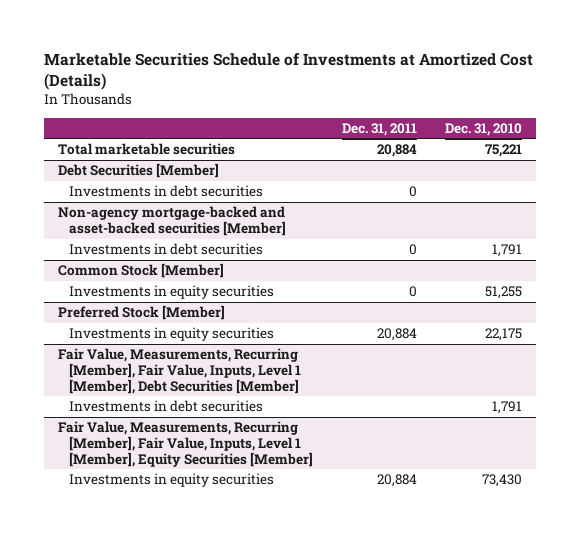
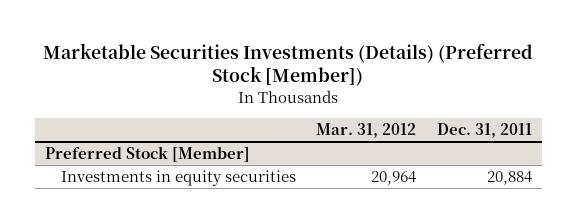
[43,52,533,90] Marketable Securities Schedule of Investments at Amortized Cost (Details) -> [43,42,534,87] Marketable Securities Investments (Details) (Preferred Stock [Member])
[445,122,523,136] Dec. 31, 2010 -> none
none -> [316,123,417,139] Mar. 31, 2012
[58,143,236,156] Total marketable securities -> none
[58,163,220,179] Debt Securities [Member] -> none
[69,185,264,198] Investments in debt securities -> none
[58,206,287,237] Non-agency mortgage-backed and asset-backed securities [Member] -> none
[69,243,264,256] Investments in debt securities -> none
[58,263,225,279] Common Stock [Member] -> none
[69,285,275,300] Investments in equity securities -> none
[58,348,302,394] Fair Value, Measurements, Recurring [Member], Fair Value, Inputs, Level 1 [Member], Debt Securities [Member] -> none
[69,400,264,413] Investments in debt securities -> none
[58,421,314,467] Fair Value, Measurements, Recurring [Member], Fair Value, Inputs, Level 1 [Member], Equity Securities [Member] -> none
[69,473,275,488] Investments in equity securities -> none

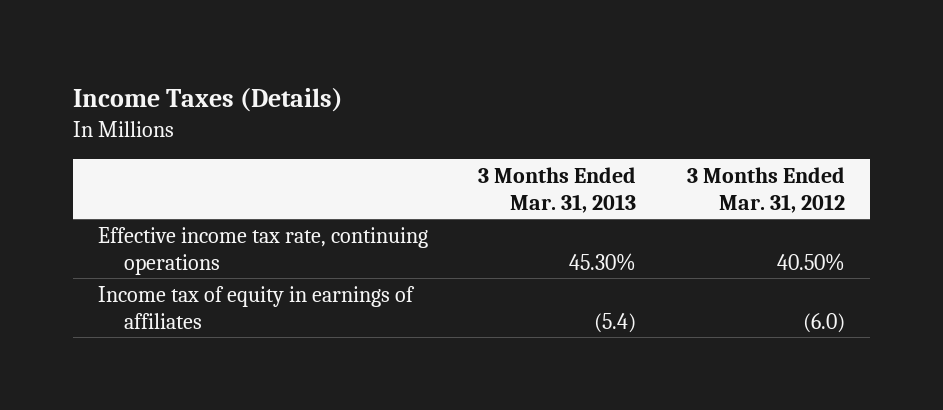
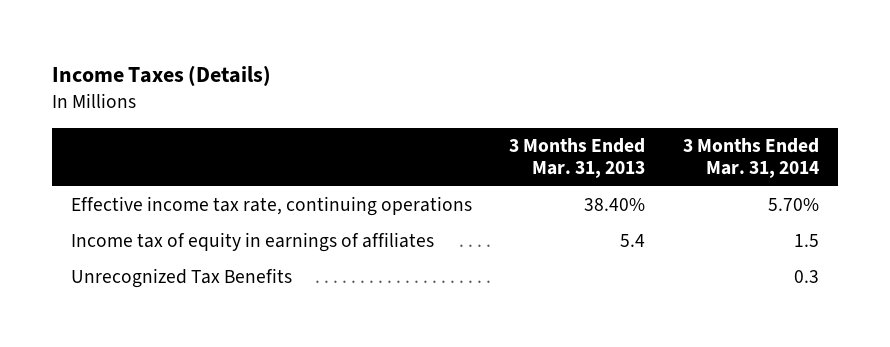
[686,166,845,213] 3 Months Ended Mar. 31, 2012 -> none
none -> [682,137,819,179] 3 Months Ended Mar. 31, 2014
[569,252,637,271] 45.30% -> [584,198,646,212] 38.40%
[594,312,637,333] (5.4) -> [620,234,646,248] 5.4
none -> [70,268,292,289] Unrecognized Tax Benefits

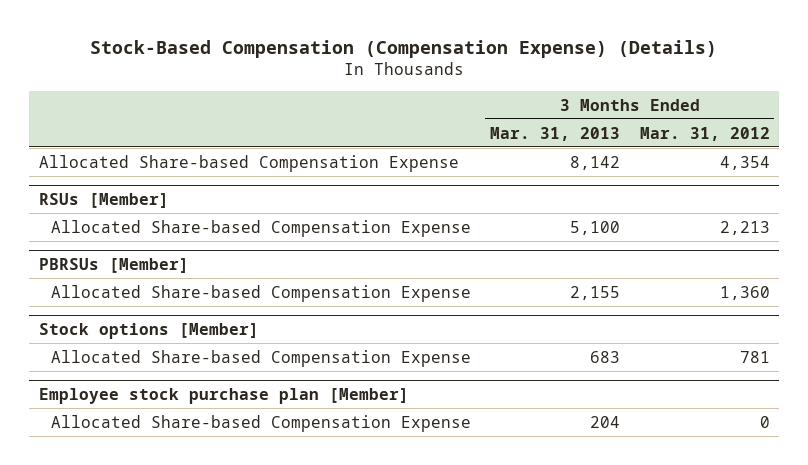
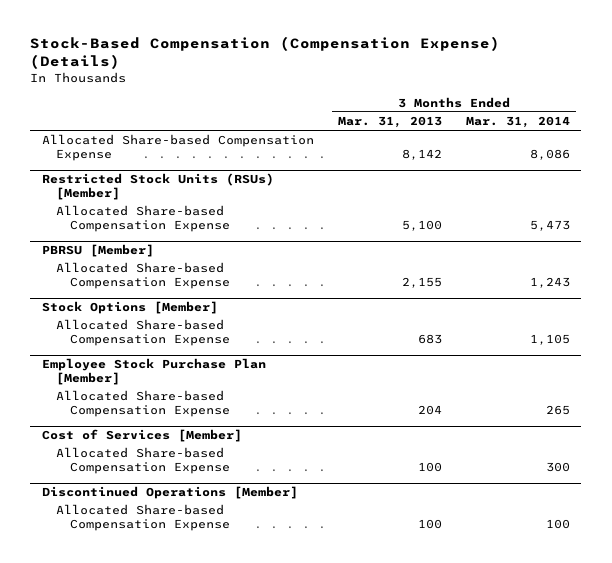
[639,126,770,141] Mar. 31, 2012 -> none
none -> [465,115,570,128] Mar. 31, 2014
[38,193,169,209] RSUs [Member] -> none
none -> [42,173,275,201] Restricted Stock Units (RSUs) [Member]
[38,258,189,274] PBRSUs [Member] -> [42,244,155,258] PBRSU [Member]
[38,323,259,340] Stock options [Member] -> [42,301,219,315] Stock Options [Member]
[38,388,409,405] Employee stock purchase plan [Member] -> [42,358,267,386] Employee Stock Purchase Plan [Member]
none -> [42,429,243,443] Cost of Services [Member]
none -> [56,447,230,475] Allocated Share-based Compensation Expense
none -> [42,486,299,500] Discontinued Operations [Member]
none -> [56,504,230,532] Allocated Share-based Compensation Expense

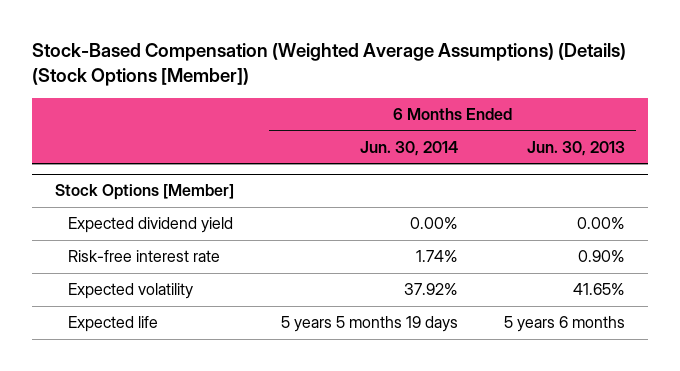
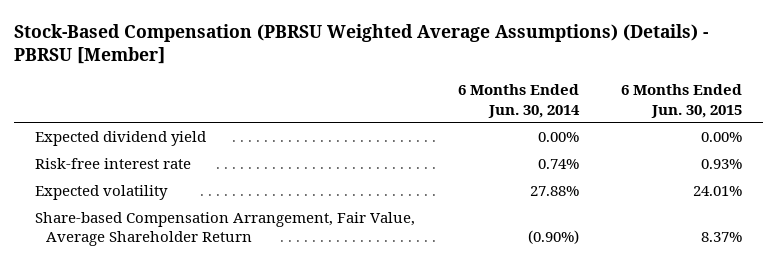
[32,43,627,87] Stock-Based Compensation (Weighted Average Assumptions) (Details) (Stock Options [Member]) -> [14,23,709,65] Stock-Based Compensation (PBRSU Weighted Average Assumptions) (Details) - PBRSU [Member]
[526,140,625,156] Jun. 30, 2013 -> none
none -> [620,84,742,118] 6 Months Ended Jun. 30, 2015
[55,184,235,201] Stock Options [Member] -> none
[67,316,158,333] Expected life -> none
[415,250,458,263] 1.74% -> [537,158,579,169] 0.74%
[403,283,458,296] 37.92% -> [529,185,579,196] 27.88%
none -> [35,211,416,247] Share-based Compensation Arrangement, Fair Value, Average Shareholder Return

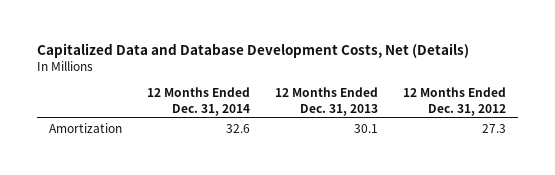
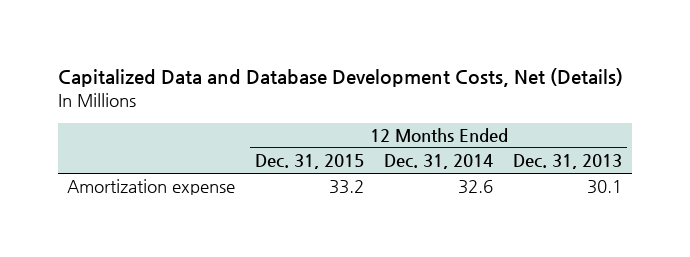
[403,87,507,116] 12 Months Ended Dec. 31, 2012 -> none
none -> [255,154,365,170] Dec. 31, 2015
[49,123,123,134] Amortization -> [67,179,236,196] Amortization expense

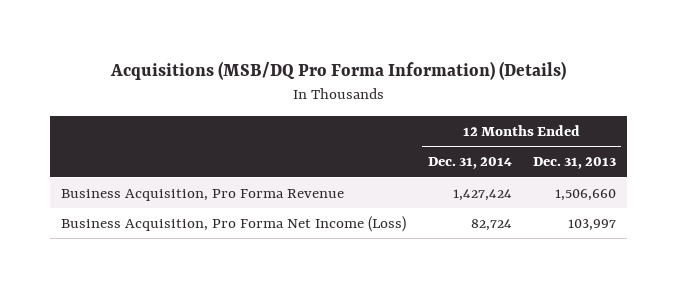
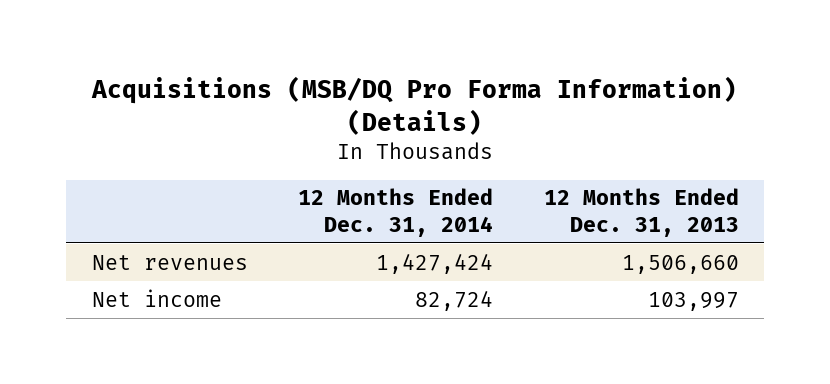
[61,188,345,201] Business Acquisition, Pro Forma Revenue -> [91,254,248,270] Net revenues
[61,215,407,232] Business Acquisition, Pro Forma Net Income (Loss) -> [91,288,222,307] Net income

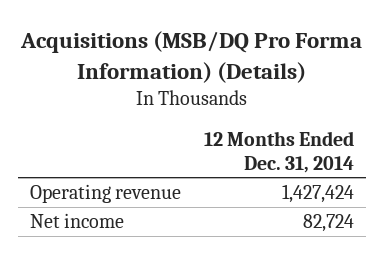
[543,188,739,237] 12 Months Ended Dec. 31, 2013 -> none
[91,254,248,270] Net revenues -> [29,184,181,204] Operating revenue

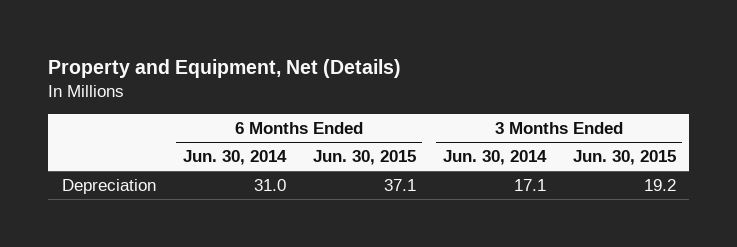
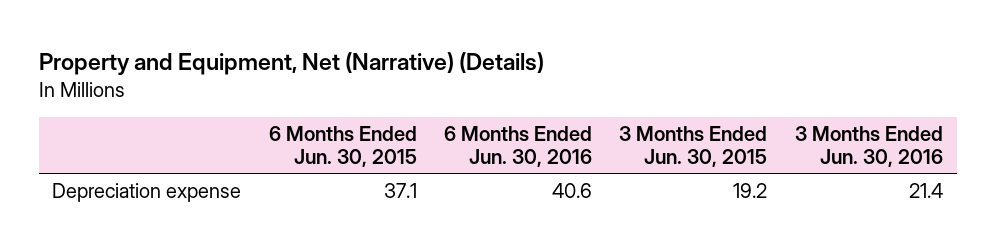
[48,59,402,79] Property and Equipment, Net (Details) -> [38,51,544,75] Property and Equipment, Net (Narrative) (Details)
[182,149,287,165] Jun. 30, 2014 -> none
[442,149,547,165] Jun. 30, 2014 -> none
none -> [444,125,593,168] 6 Months Ended Jun. 30, 2016
none -> [794,125,943,168] 3 Months Ended Jun. 30, 2016
[61,178,156,194] Depreciation -> [52,182,242,202] Depreciation expense

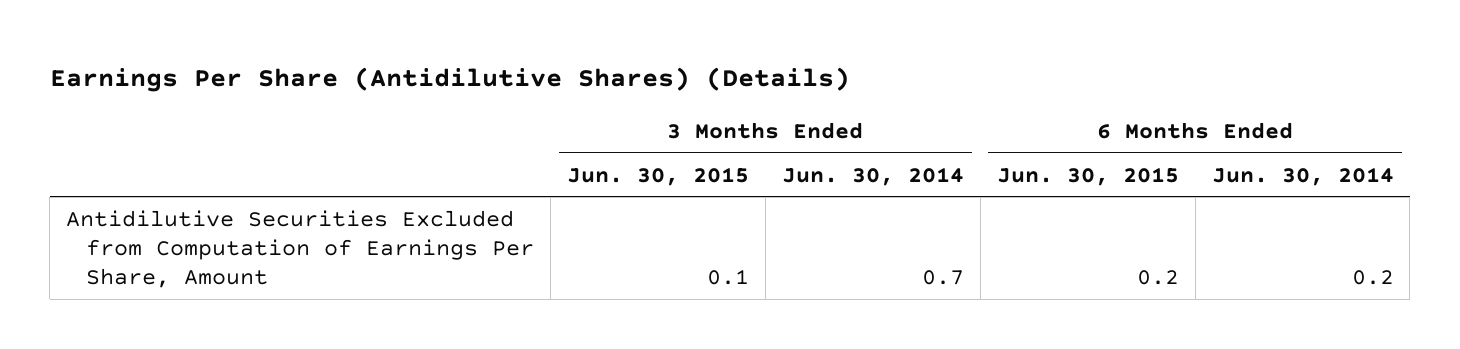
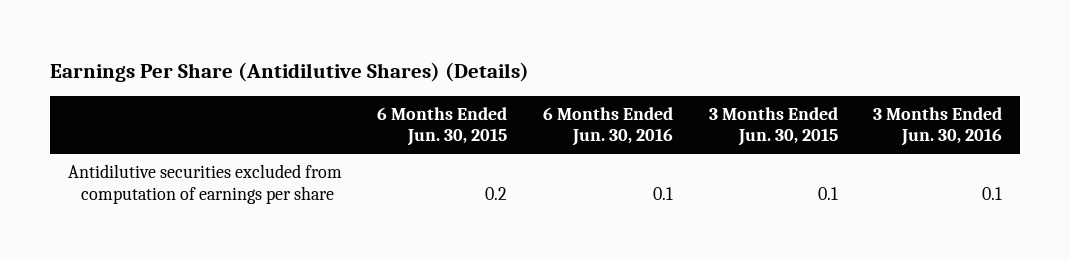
[781,166,964,186] Jun. 30, 2014 -> none
[1211,166,1394,186] Jun. 30, 2014 -> none
none -> [543,106,674,147] 6 Months Ended Jun. 30, 2016
none -> [873,106,1003,147] 3 Months Ended Jun. 30, 2016
[66,209,534,288] Antidilutive Securities Excluded from Computation of Earnings Per Share, Amount -> [67,163,342,204] Antidilutive securities excluded from computation of earnings per share

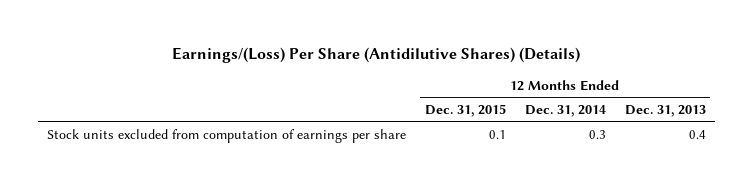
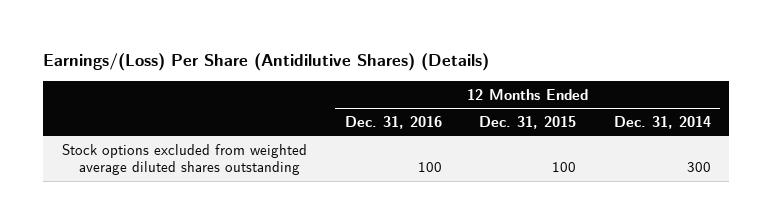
[624,104,706,117] Dec. 31, 2013 -> none
none -> [344,115,442,129] Dec. 31, 2016
[47,128,407,143] Stock units excluded from computation of earnings per share -> [62,143,308,176] Stock options excluded from weighted average diluted shares outstanding
[488,129,506,139] 0.1 -> [552,162,577,173] 100
[588,129,606,139] 0.3 -> [686,162,711,173] 300

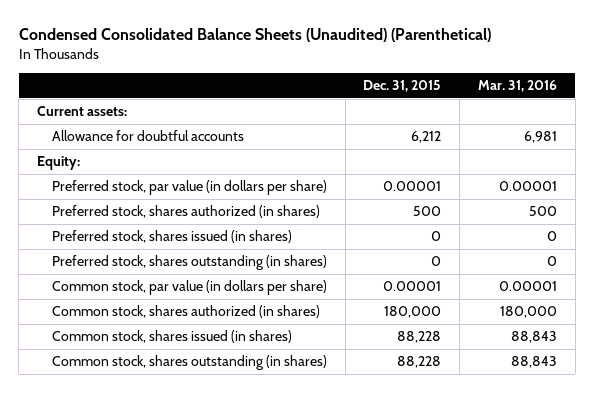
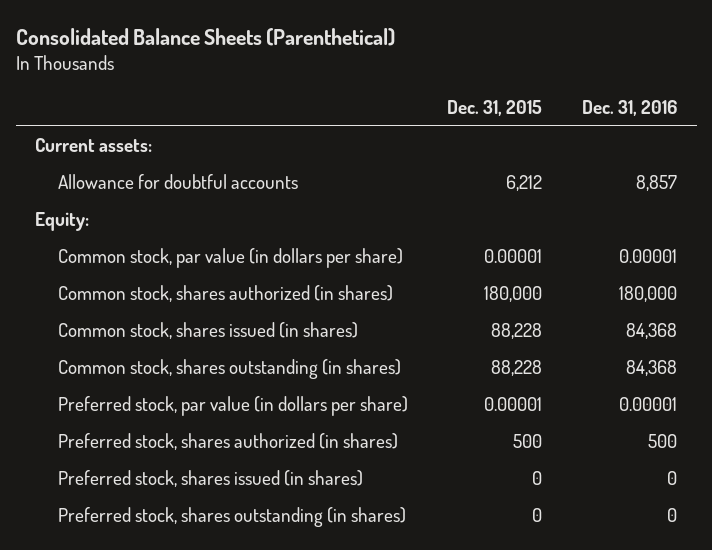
[18,28,491,43] Condensed Consolidated Balance Sheets (Unaudited) (Parenthetical) -> [15,27,395,46] Consolidated Balance Sheets (Parenthetical)
[477,80,557,93] Mar. 31, 2016 -> none
none -> [582,100,678,117] Dec. 31, 2016
[51,180,327,196] Preferred stock, par value (in dollars per share) -> [57,396,408,417] Preferred stock, par value (in dollars per share)
[51,205,320,219] Preferred stock, shares authorized (in shares) -> [57,433,398,451] Preferred stock, shares authorized (in shares)
[51,230,292,244] Preferred stock, shares issued (in shares) -> [57,470,363,488] Preferred stock, shares issued (in shares)
[51,255,327,271] Preferred stock, shares outstanding (in shares) -> [57,507,406,528] Preferred stock, shares outstanding (in shares)

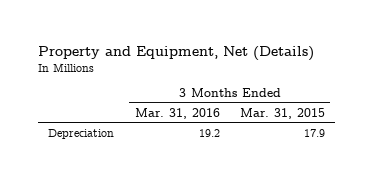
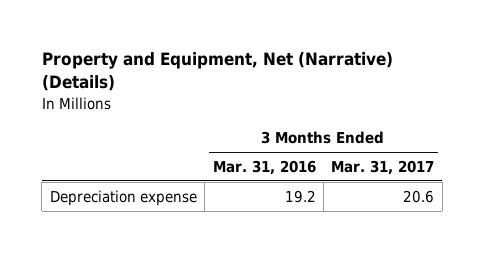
[38,46,315,62] Property and Equipment, Net (Details) -> [41,52,393,92] Property and Equipment, Net (Narrative) (Details)
[239,107,325,119] Mar. 31, 2015 -> none
none -> [331,160,435,176] Mar. 31, 2017
[48,128,115,139] Depreciation -> [49,189,197,206] Depreciation expense

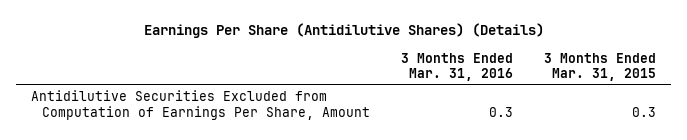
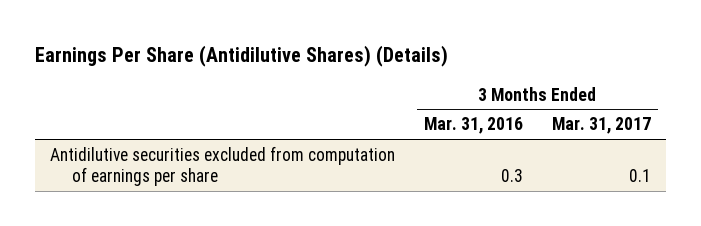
[543,52,656,82] 3 Months Ended Mar. 31, 2015 -> none
none -> [552,117,652,135] Mar. 31, 2017
[31,90,371,121] Antidilutive Securities Excluded from Computation of Earnings Per Share, Amount -> [49,146,395,187] Antidilutive securities excluded from computation of earnings per share

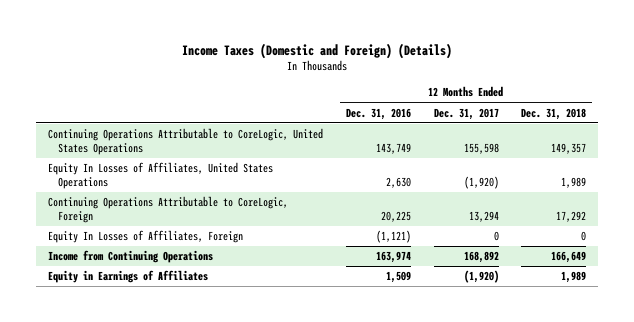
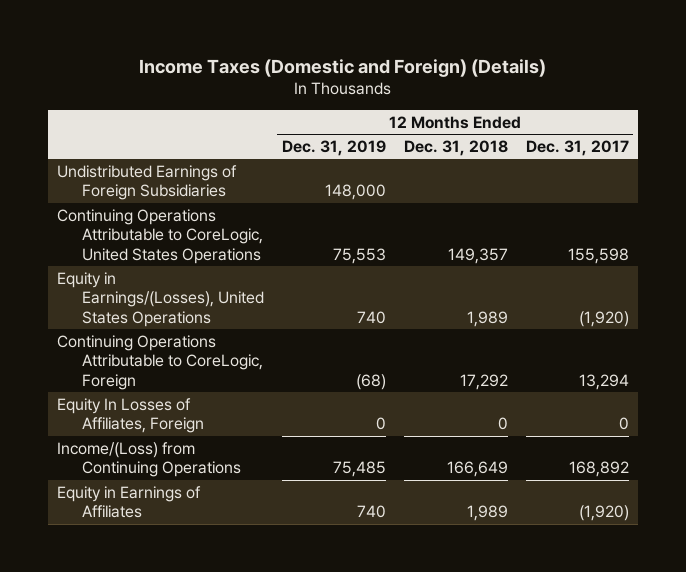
[345,107,411,120] Dec. 31, 2016 -> none
none -> [281,139,386,156] Dec. 31, 2019
none -> [57,164,238,201] Undistributed Earnings of Foreign Subsidiaries
[47,162,273,190] Equity In Losses of Affiliates, United States Operations -> [57,271,264,327] Equity in Earnings/(Losses), United States Operations
[47,250,213,264] Income from Continuing Operations -> [57,441,241,478] Income/(Loss) from Continuing Operations

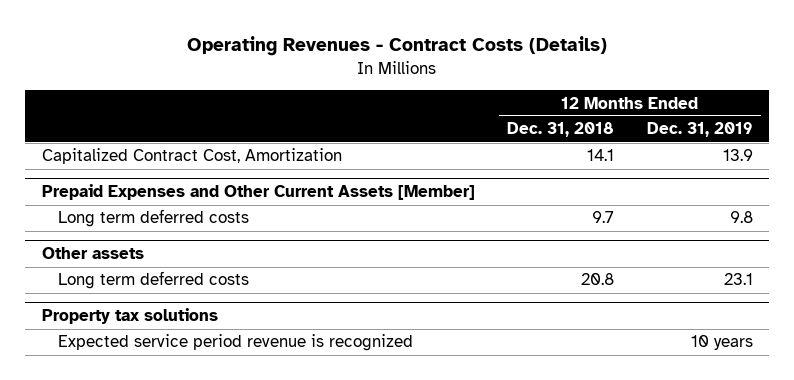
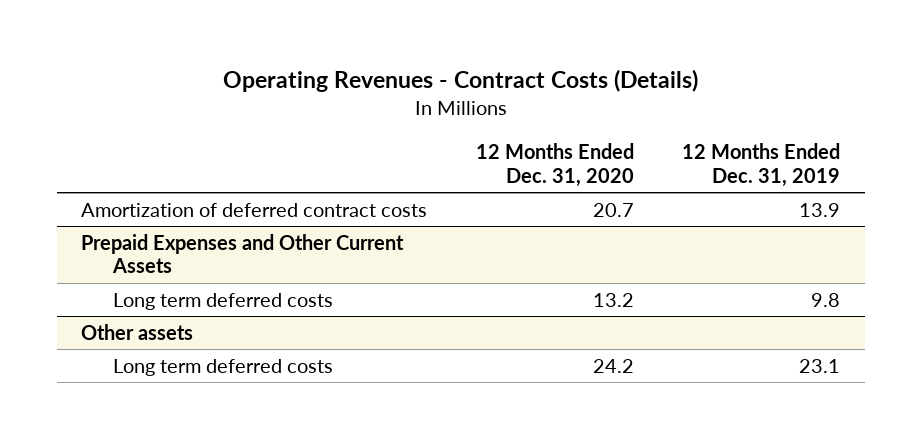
[507,122,615,138] Dec. 31, 2018 -> none
none -> [475,143,634,187] 12 Months Ended Dec. 31, 2020
[41,148,342,165] Capitalized Contract Cost, Amortization -> [80,202,427,217] Amortization of deferred contract costs
[41,184,475,201] Prepaid Expenses and Other Current Assets [Member] -> [80,233,404,274] Prepaid Expenses and Other Current Assets
[41,308,218,325] Property tax solutions -> none
[57,334,413,352] Expected service period revenue is recognized -> none

